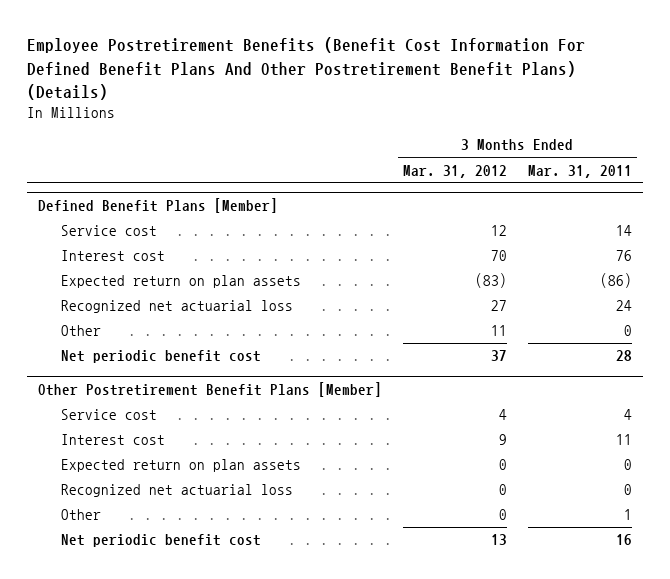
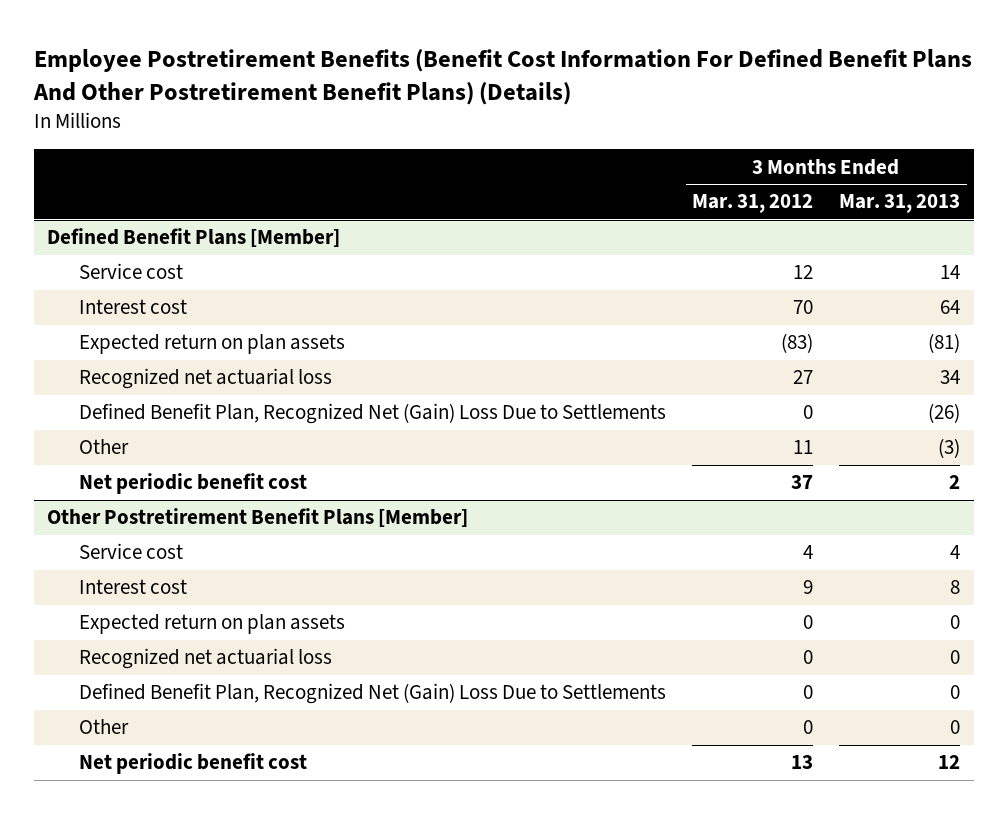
[527,164,632,178] Mar. 31, 2011 -> none
none -> [839,194,961,214] Mar. 31, 2013
none -> [78,403,666,425] Defined Benefit Plan, Recognized Net (Gain) Loss Due to Settlements
none -> [78,683,666,705] Defined Benefit Plan, Recognized Net (Gain) Loss Due to Settlements

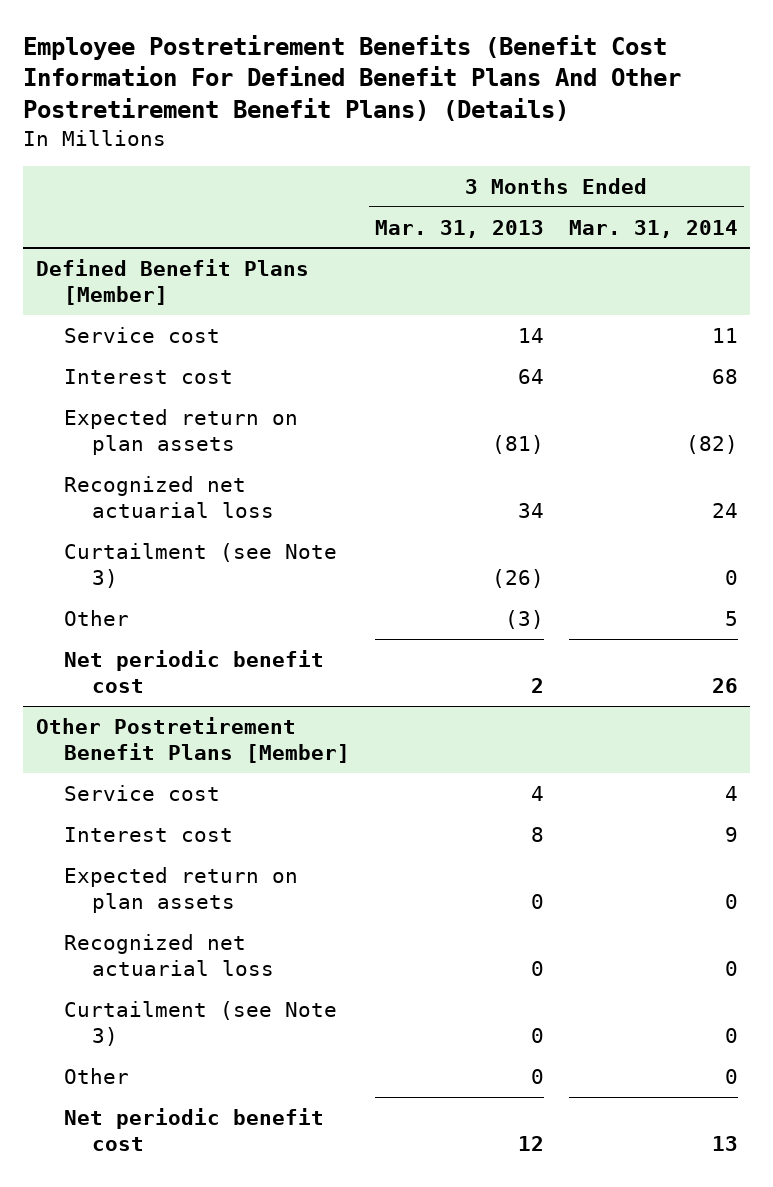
[692,194,814,214] Mar. 31, 2012 -> none
none -> [568,219,738,238] Mar. 31, 2014
[78,403,666,425] Defined Benefit Plan, Recognized Net (Gain) Loss Due to Settlements -> none
none -> [63,542,337,589] Curtailment (see Note 3)
[78,683,666,705] Defined Benefit Plan, Recognized Net (Gain) Loss Due to Settlements -> none
none -> [63,1000,337,1047] Curtailment (see Note 3)

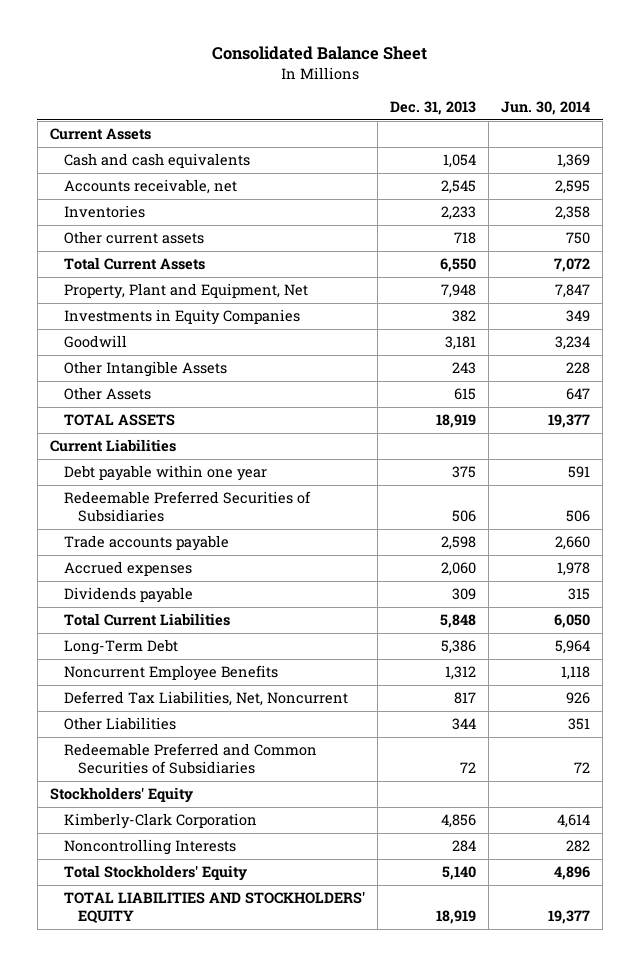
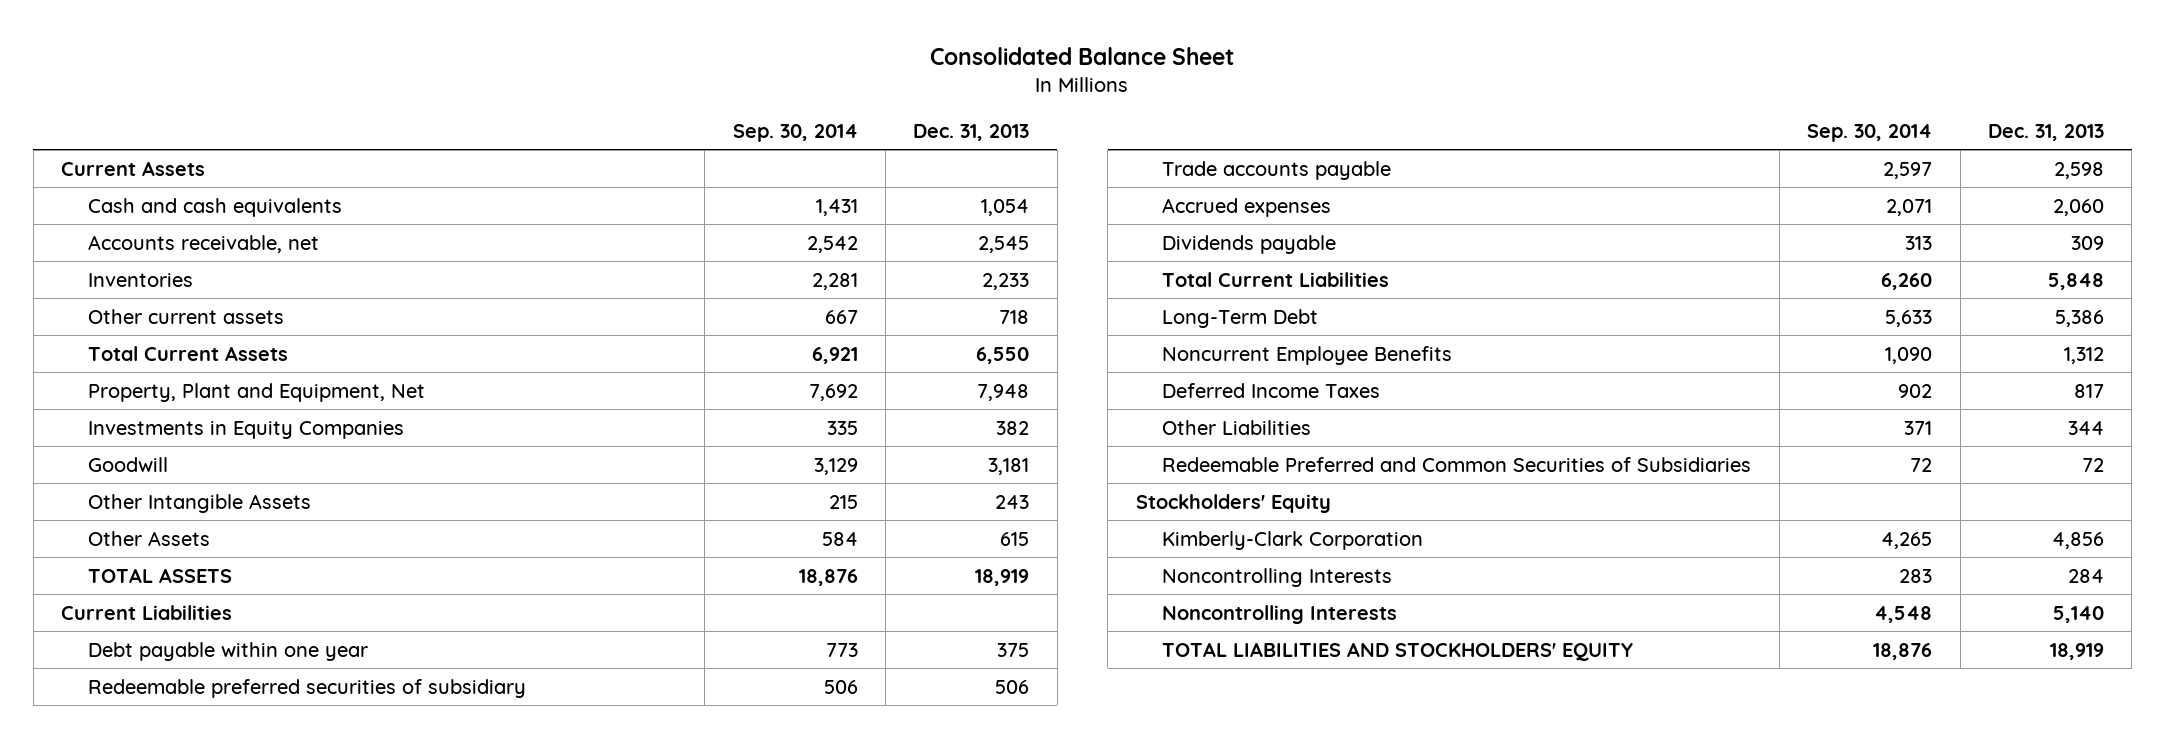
[501,100,591,115] Jun. 30, 2014 -> none
none -> [732,123,858,142] Sep. 30, 2014
[63,491,311,522] Redeemable Preferred Securities of Subsidiaries -> [87,678,526,698] Redeemable preferred securities of subsidiary
[63,691,348,707] Deferred Tax Liabilities, Net, Noncurrent -> [1162,382,1381,398] Deferred Income Taxes
[63,865,247,882] Total Stockholders' Equity -> [1162,604,1398,624] Noncontrolling Interests

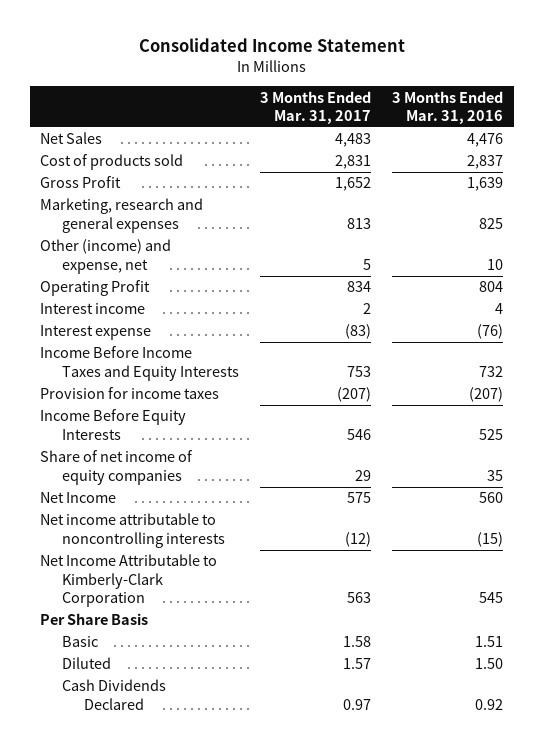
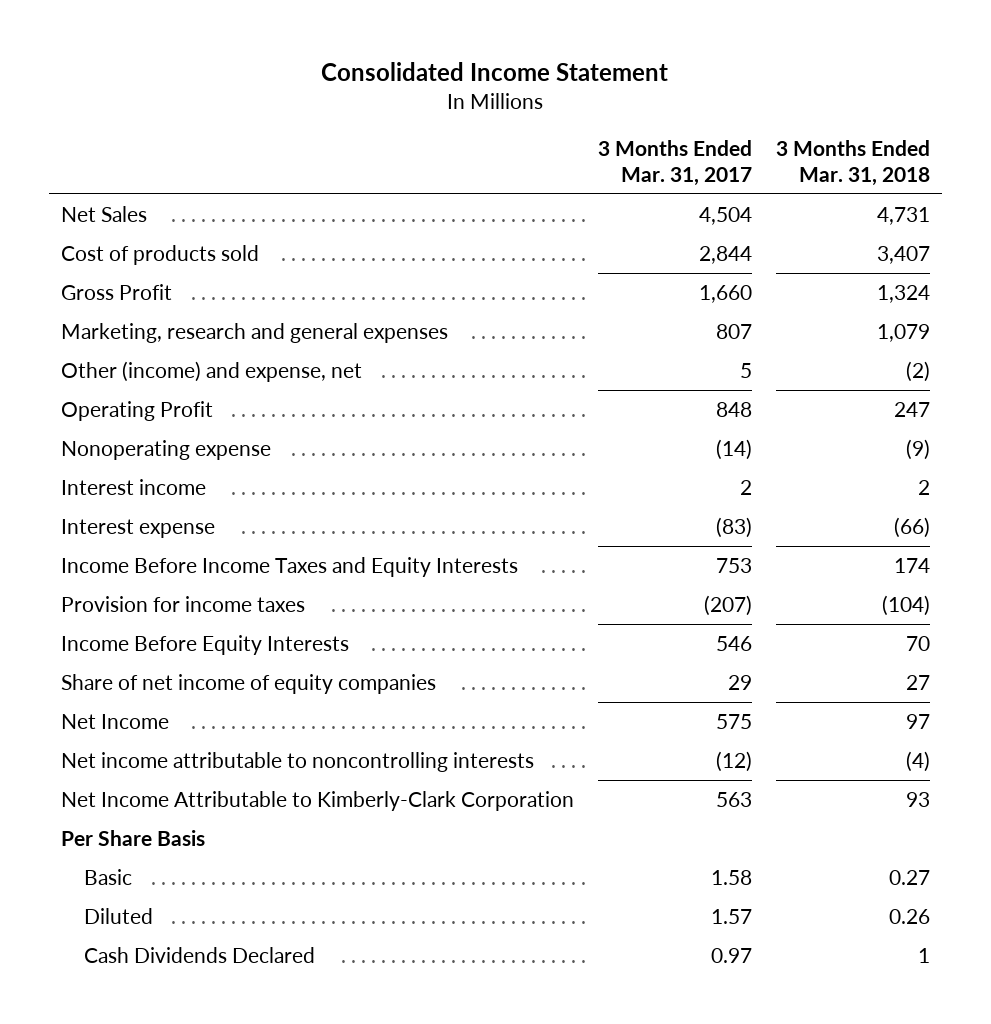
[392,90,504,125] 3 Months Ended Mar. 31, 2016 -> none
none -> [775,140,930,187] 3 Months Ended Mar. 31, 2018
[335,133,372,148] 4,483 -> [698,206,752,225] 4,504
[335,155,372,170] 2,831 -> [698,245,752,264] 2,844
[335,177,372,192] 1,652 -> [698,284,752,303] 1,660
[347,217,372,229] 813 -> [715,323,752,339] 807
[347,281,372,293] 834 -> [715,401,752,417] 848
none -> [60,439,271,460] Nonoperating expense

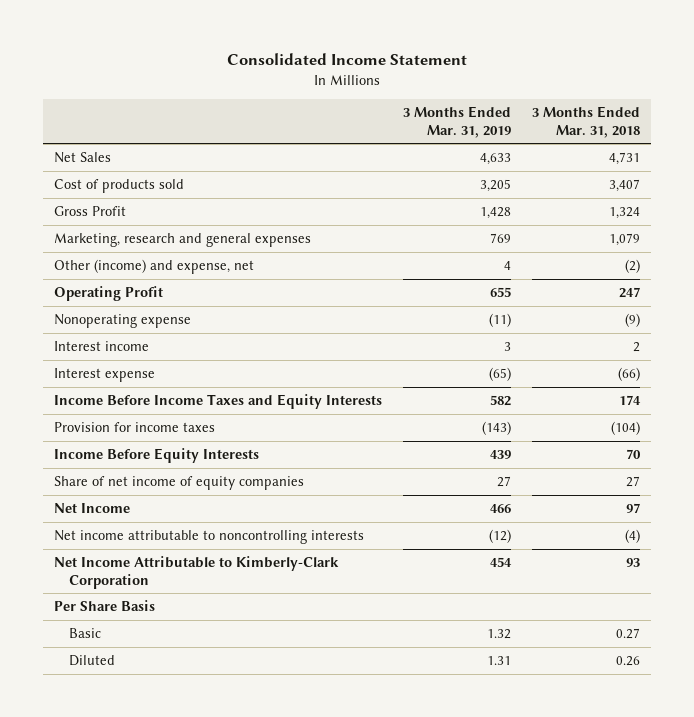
[597,140,752,187] 3 Months Ended Mar. 31, 2017 -> none
none -> [402,106,511,138] 3 Months Ended Mar. 31, 2019
[83,946,315,963] Cash Dividends Declared -> none

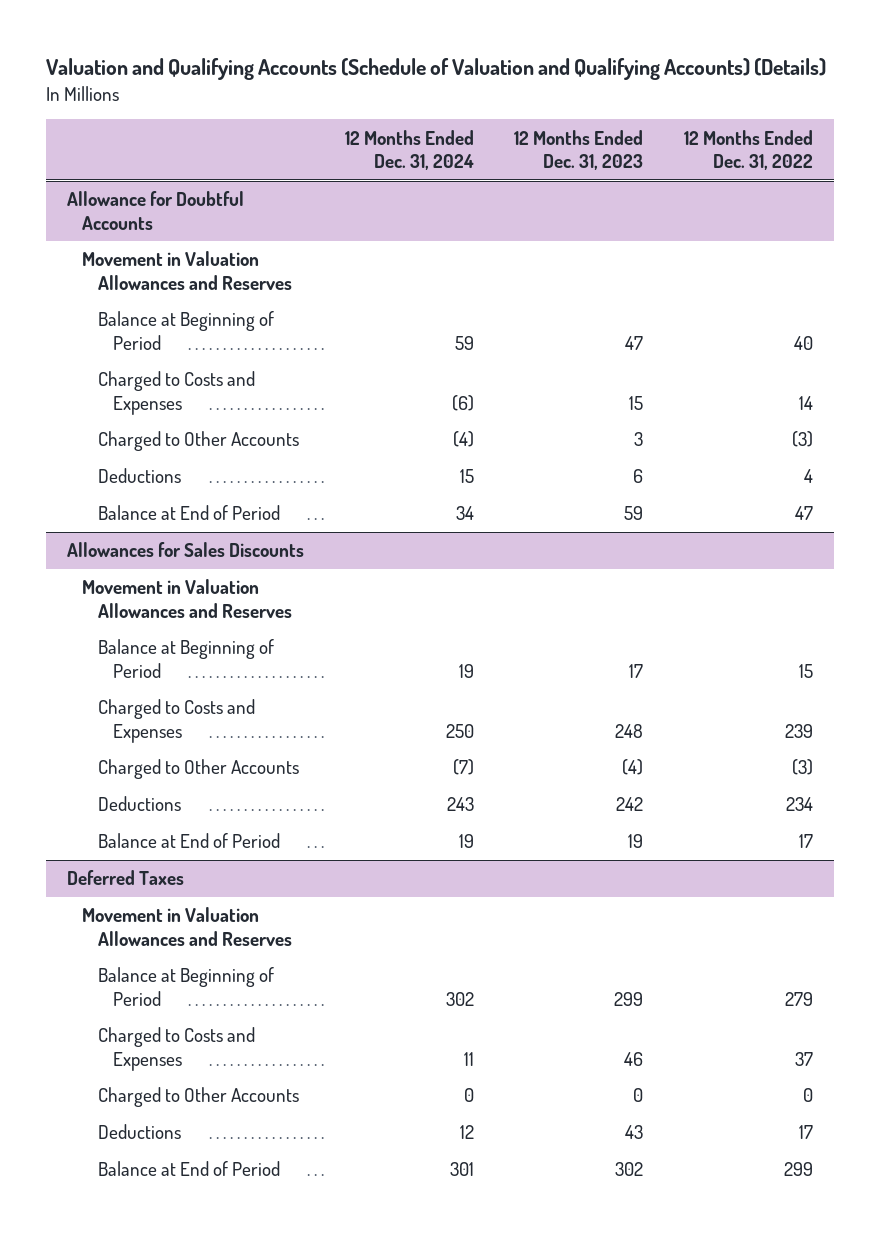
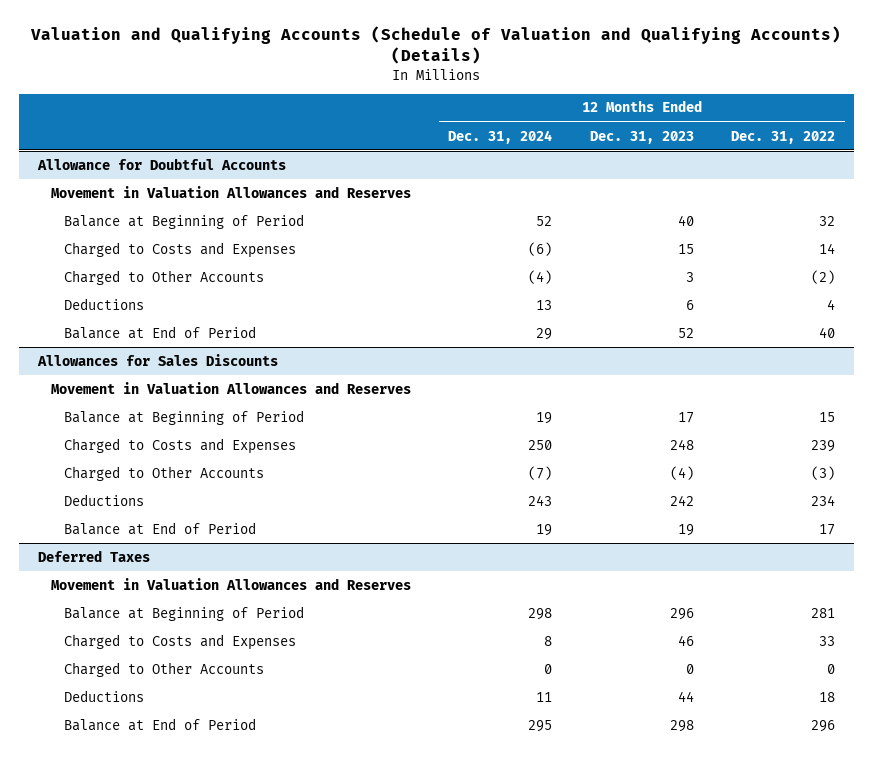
[454,335,474,350] 59 -> [536,215,553,226] 52
[625,335,644,350] 47 -> [677,214,694,226] 40
[794,335,814,350] 40 -> [819,215,836,226] 32
[792,431,814,448] (3) -> [811,269,836,284] (2)
[459,469,474,484] 15 -> [536,299,553,310] 13
[455,506,474,521] 34 -> [536,327,553,340] 29
[624,506,644,521] 59 -> [677,327,694,338] 52
[795,506,814,521] 47 -> [819,326,836,338] 40
[445,991,474,1006] 302 -> [528,607,553,620] 298
[614,991,644,1006] 299 -> [669,607,694,620] 296
[785,991,814,1006] 279 -> [811,607,836,618] 281
[463,1051,474,1066] 11 -> [544,635,553,646] 8
[795,1051,814,1066] 37 -> [819,635,836,646] 33
[459,1125,474,1140] 12 -> [536,691,553,702] 11
[625,1125,644,1140] 43 -> [677,690,694,702] 44
[799,1125,814,1140] 17 -> [819,691,836,702] 18
[449,1162,474,1177] 301 -> [528,719,553,732] 295
[615,1162,644,1177] 302 -> [669,719,694,732] 298
[784,1162,814,1177] 299 -> [811,719,836,732] 296

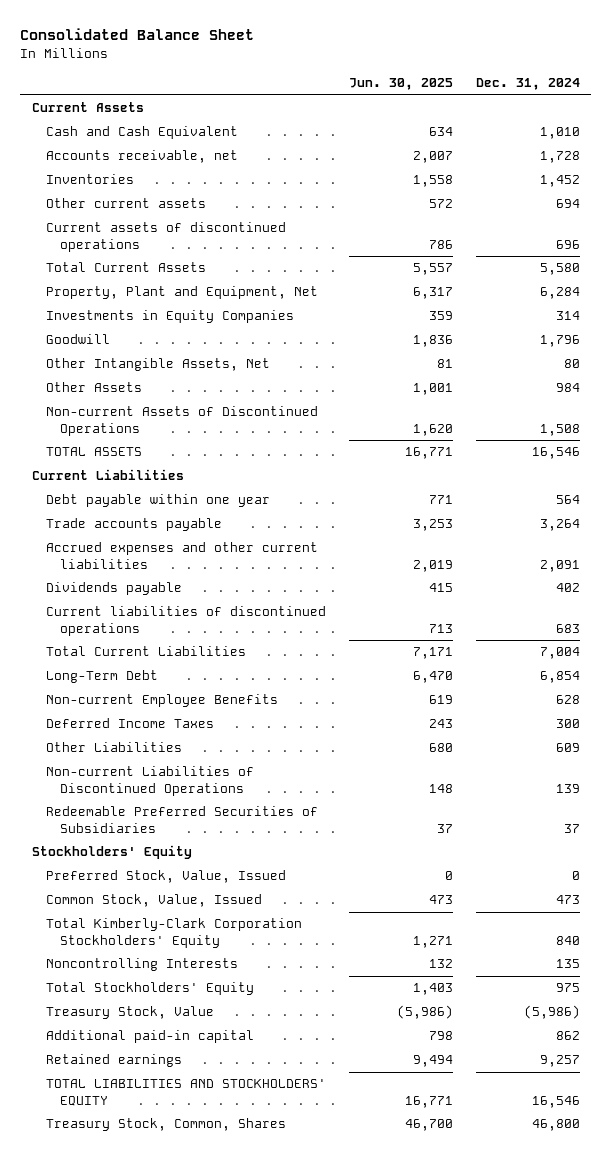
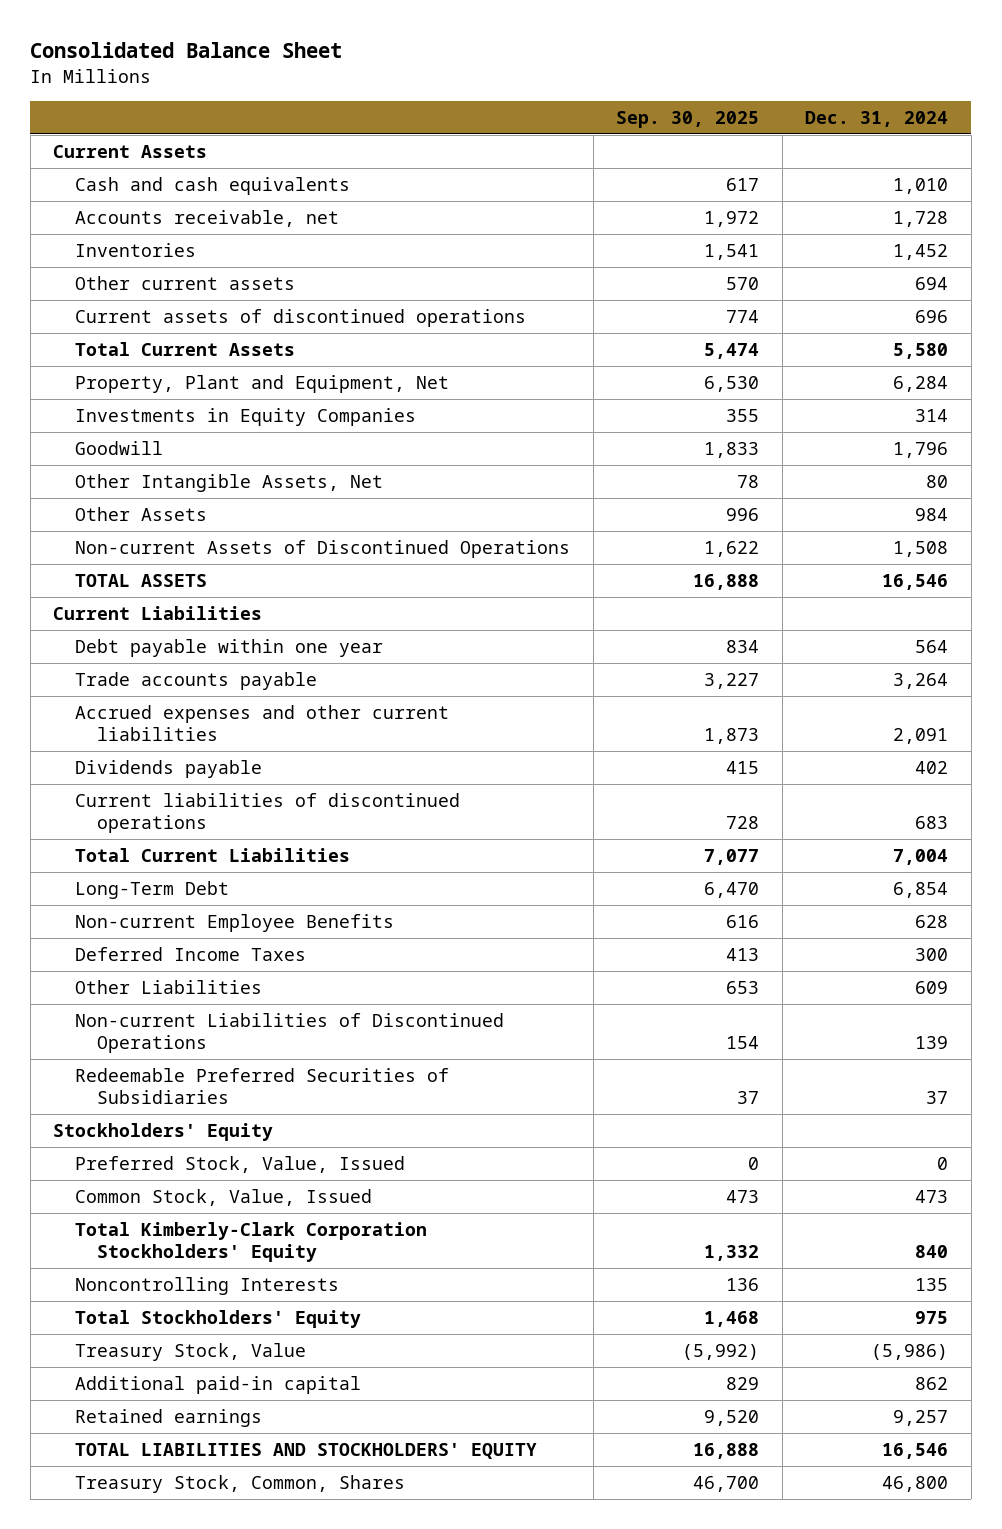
[348,78,453,91] Jun. 30, 2025 -> none
none -> [616,110,760,128] Sep. 30, 2025
[45,126,238,140] Cash and Cash Equivalent -> [75,177,351,196] Cash and cash equivalents

